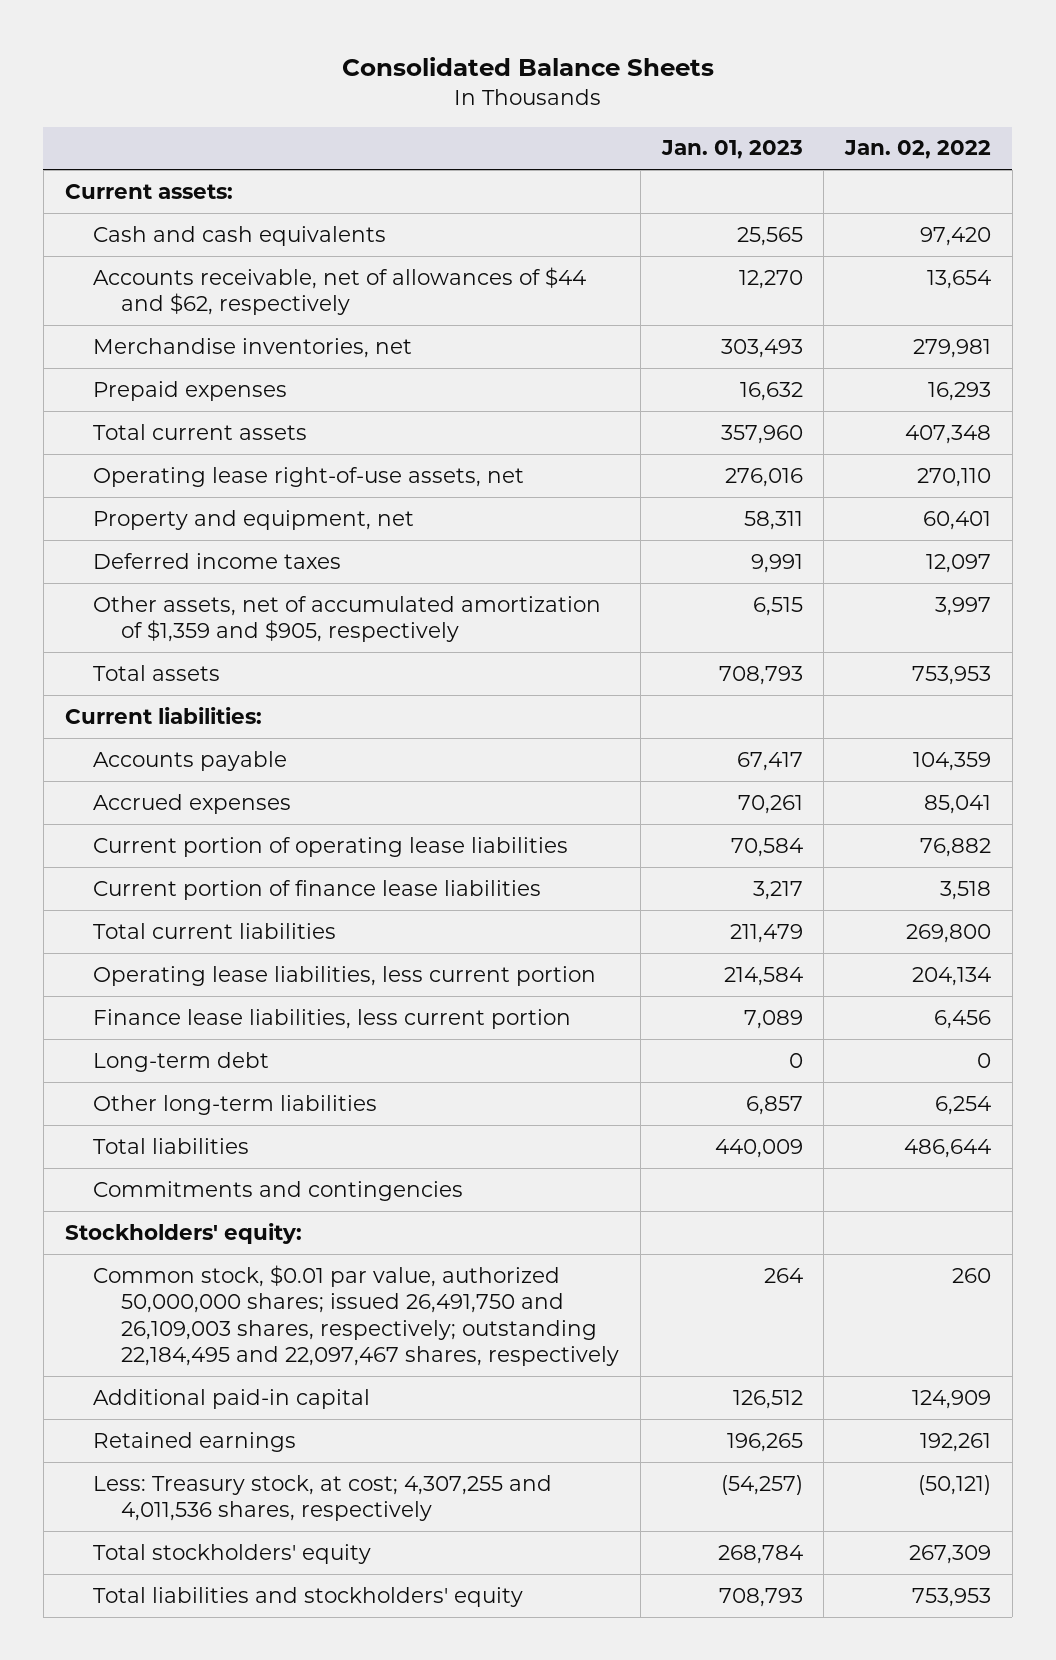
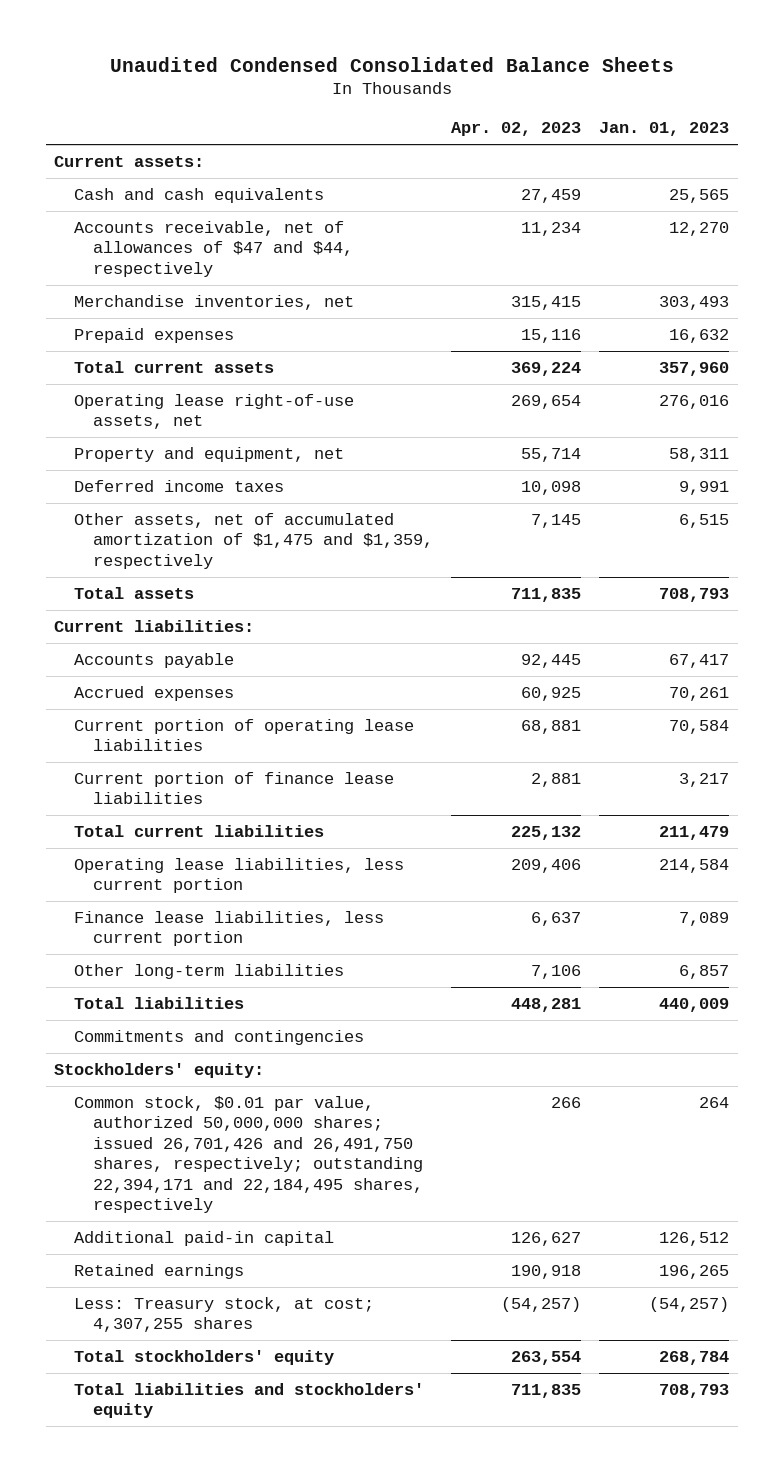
[341,57,714,77] Consolidated Balance Sheets -> [109,56,674,72] Unaudited Condensed Consolidated Balance Sheets
[844,140,992,160] Jan. 02, 2022 -> none
none -> [451,122,582,137] Apr. 02, 2023
[92,266,586,316] Accounts receivable, net of allowances of $44 and $62, respectively -> [73,221,354,277] Accounts receivable, net of allowances of $47 and $44, respectively
[92,595,601,643] Other assets, net of accumulated amortization of $1,359 and $905, respectively -> [73,513,434,569] Other assets, net of accumulated amortization of $1,475 and $1,359, respectively
[92,1051,269,1072] Long-term debt -> none
[92,1264,620,1367] Common stock, $0.01 par value, authorized 50,000,000 shares; issued 26,491,750 and 26,109,003 shares, respectively; outstanding 22,184,495 and 22,097,467 shares, respectively -> [73,1096,424,1214] Common stock, $0.01 par value, authorized 50,000,000 shares; issued 26,701,426 and 26,491,750 shares, respectively; outstanding 22,394,171 and 22,184,495 shares, respectively
[92,1474,552,1522] Less: Treasury stock, at cost; 4,307,255 and 4,011,536 shares, respectively -> [73,1297,374,1333] Less: Treasury stock, at cost; 4,307,255 shares

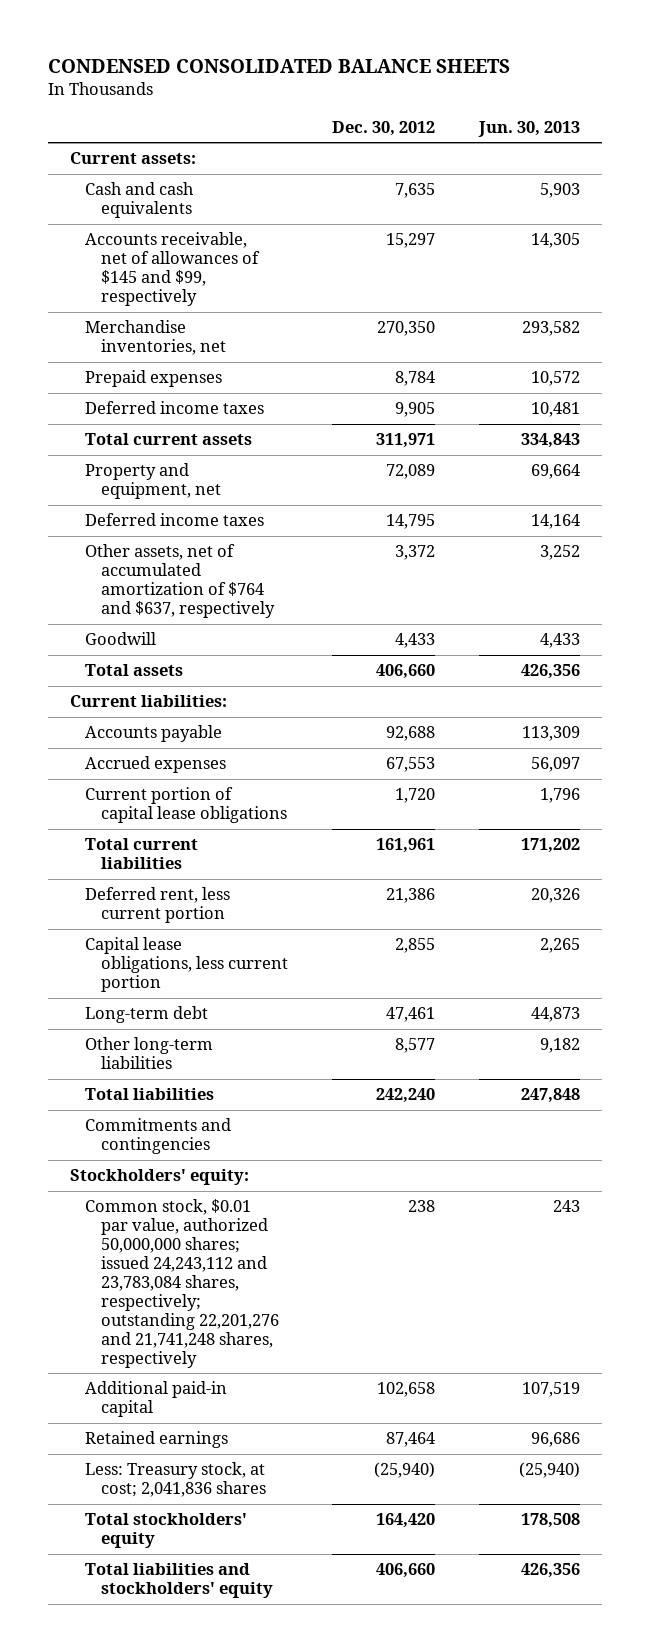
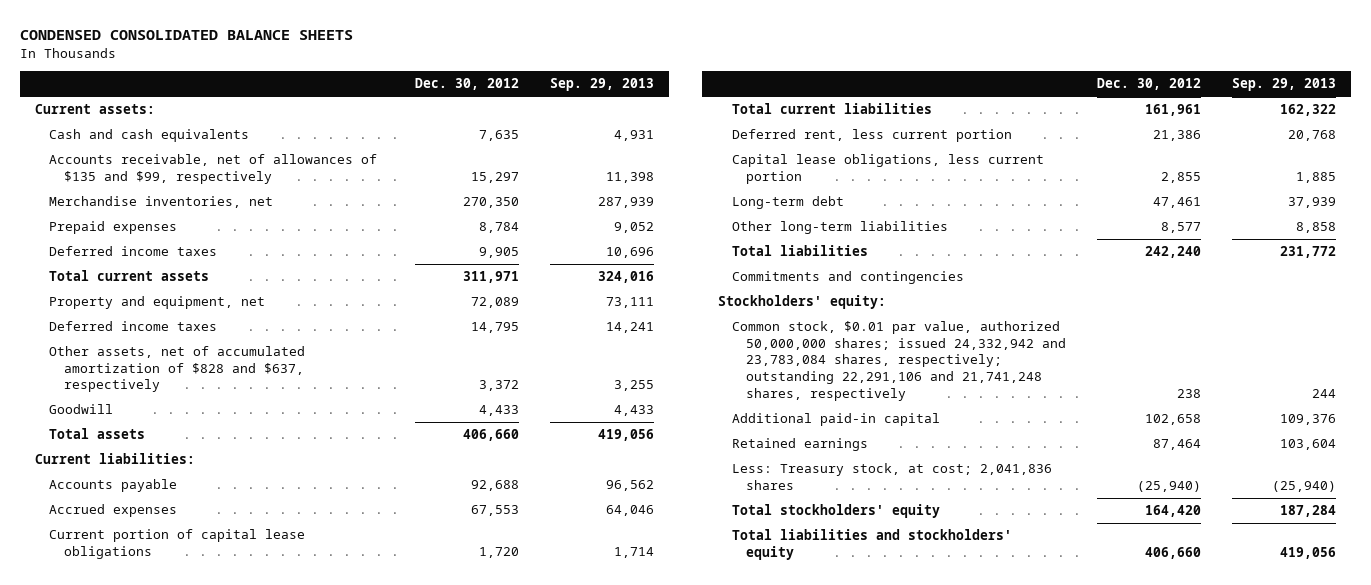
[478,120,581,137] Jun. 30, 2013 -> none
none -> [549,78,654,92] Sep. 29, 2013
[85,232,261,307] Accounts receivable, net of allowances of $145 and $99, respectively -> [49,154,378,184] Accounts receivable, net of allowances of $135 and $99, respectively
[85,544,276,619] Other assets, net of accumulated amortization of $764 and $637, respectively -> [49,346,306,393] Other assets, net of accumulated amortization of $828 and $637, respectively
[85,1199,280,1368] Common stock, $0.01 par value, authorized 50,000,000 shares; issued 24,243,112 and 23,783,084 shares, respectively; outstanding 22,201,276 and 21,741,248 shares, respectively -> [731,321,1066,401] Common stock, $0.01 par value, authorized 50,000,000 shares; issued 24,332,942 and 23,783,084 shares, respectively; outstanding 22,291,106 and 21,741,248 shares, respectively

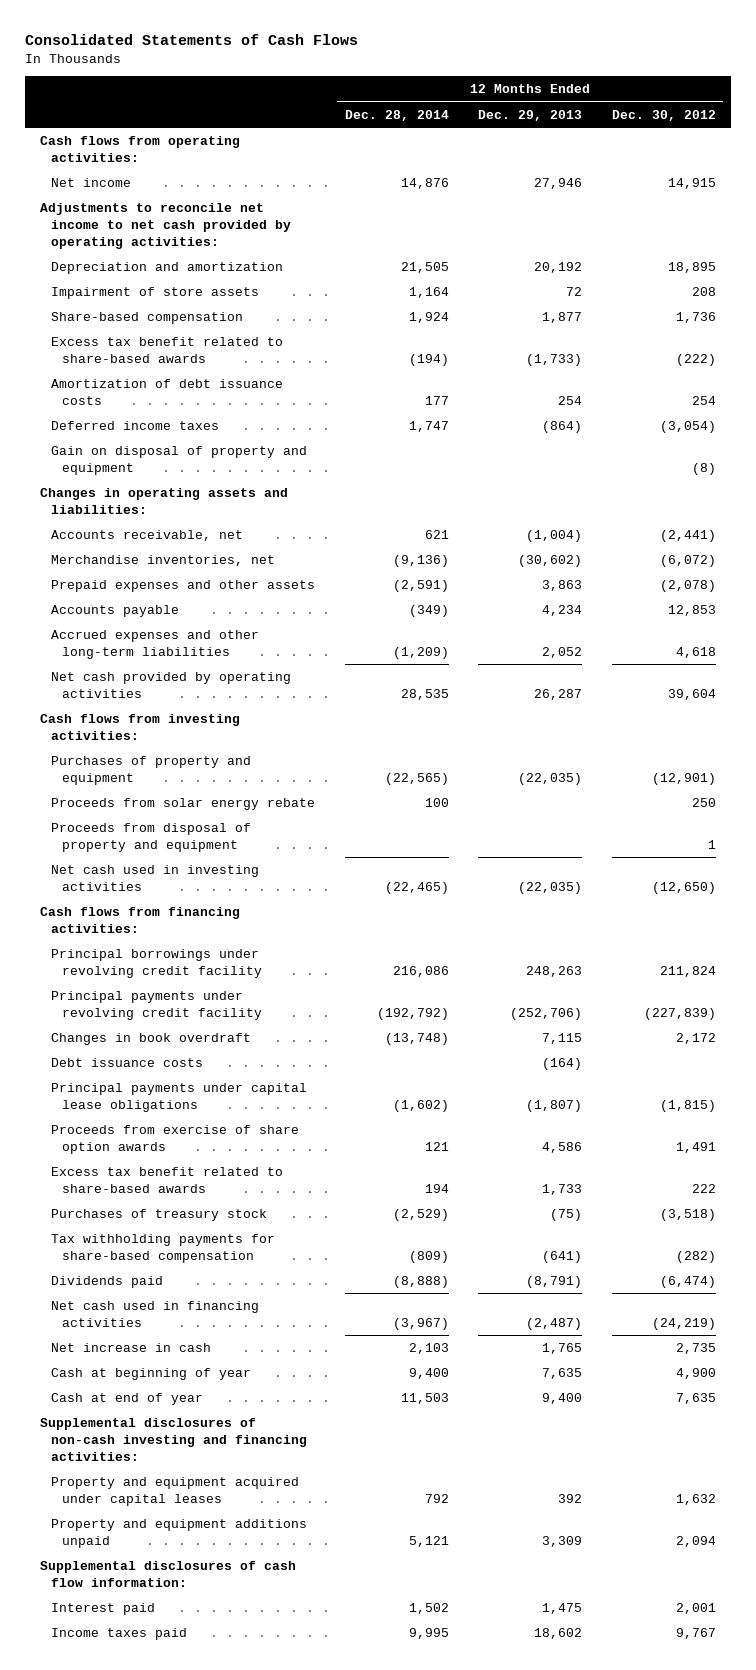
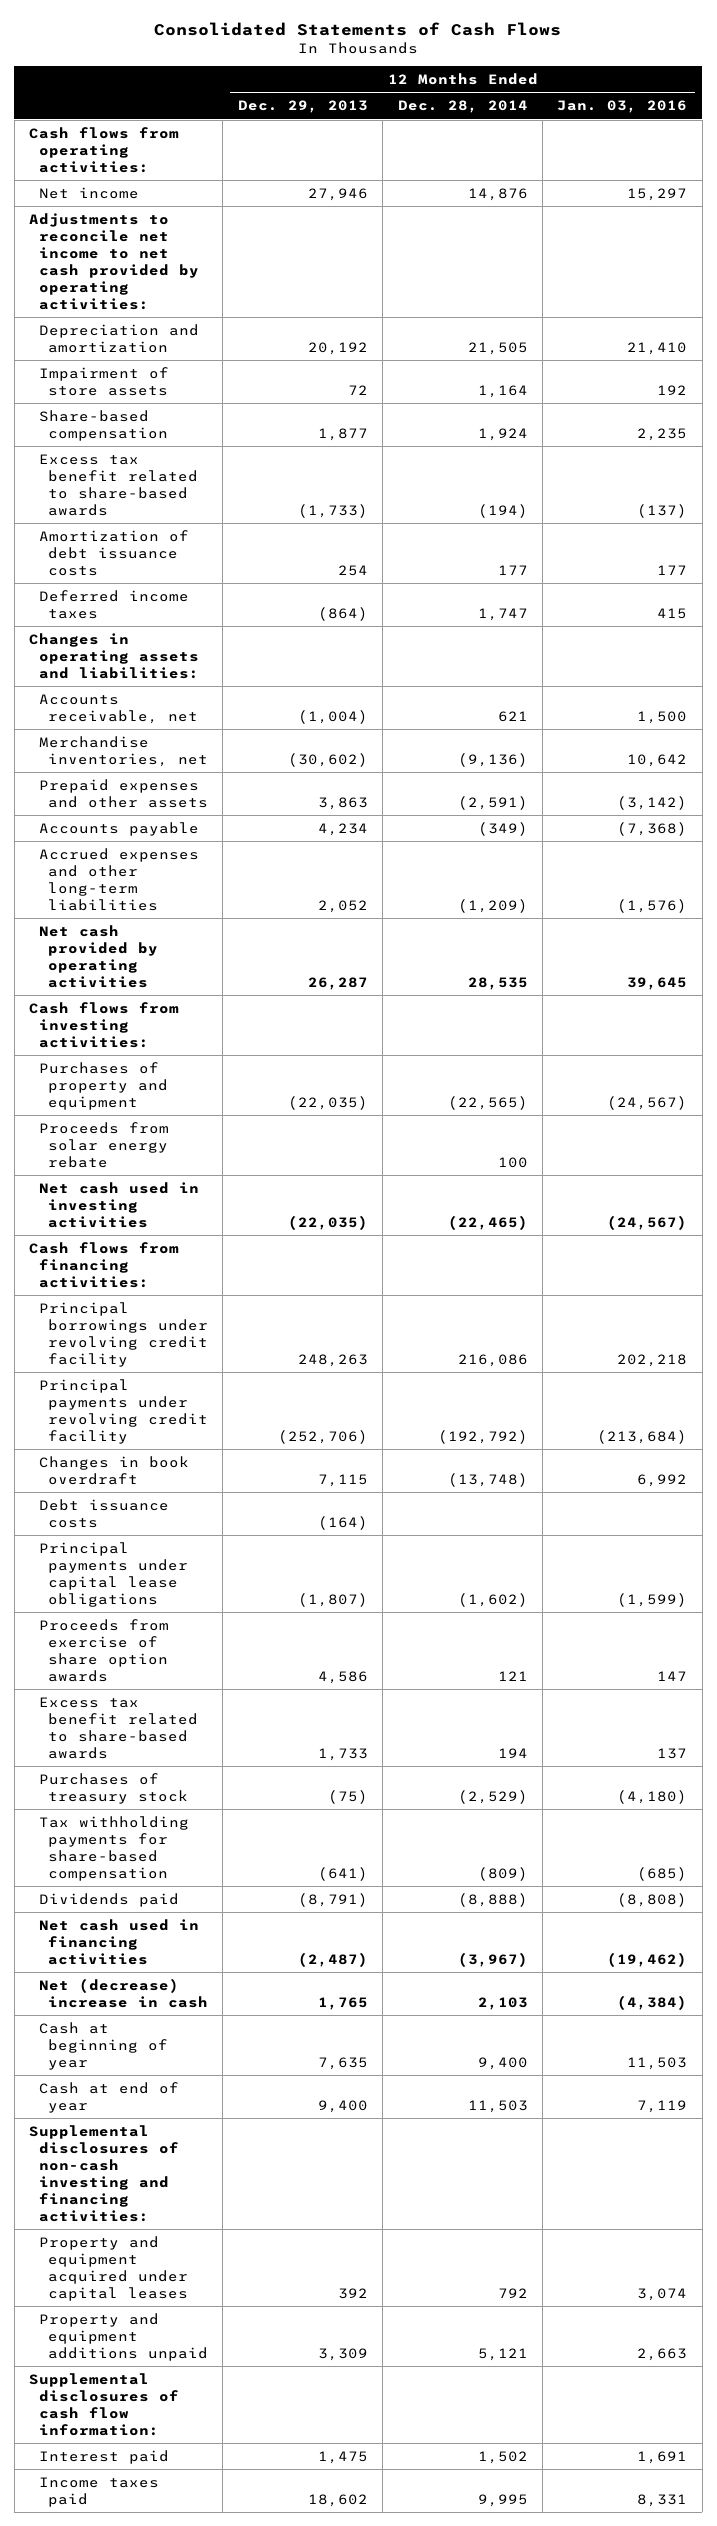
[611,109,716,121] Dec. 30, 2012 -> none
none -> [557,100,688,114] Jan. 03, 2016
[51,446,308,476] Gain on disposal of property and equipment -> none
[51,823,252,853] Proceeds from disposal of property and equipment -> none
[51,1343,212,1353] Net increase in cash -> [38,1977,208,2008] Net (decrease) increase in cash

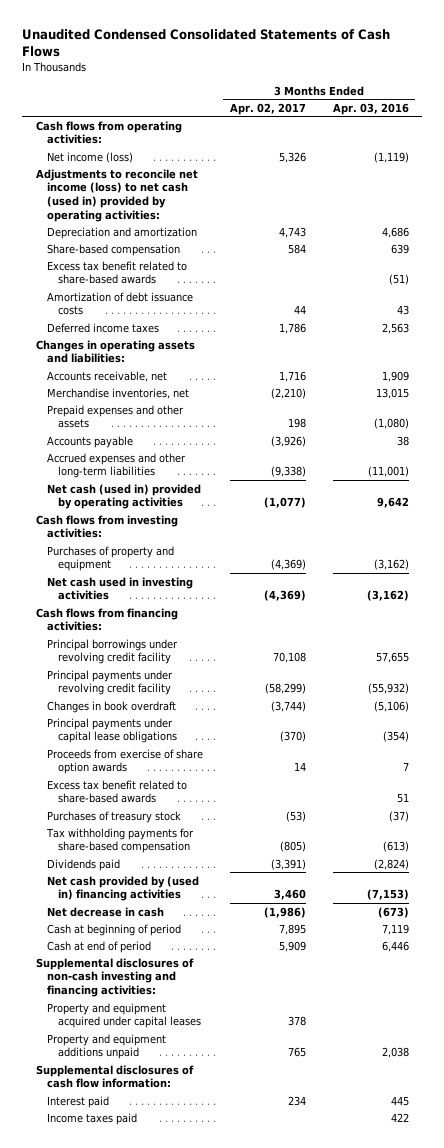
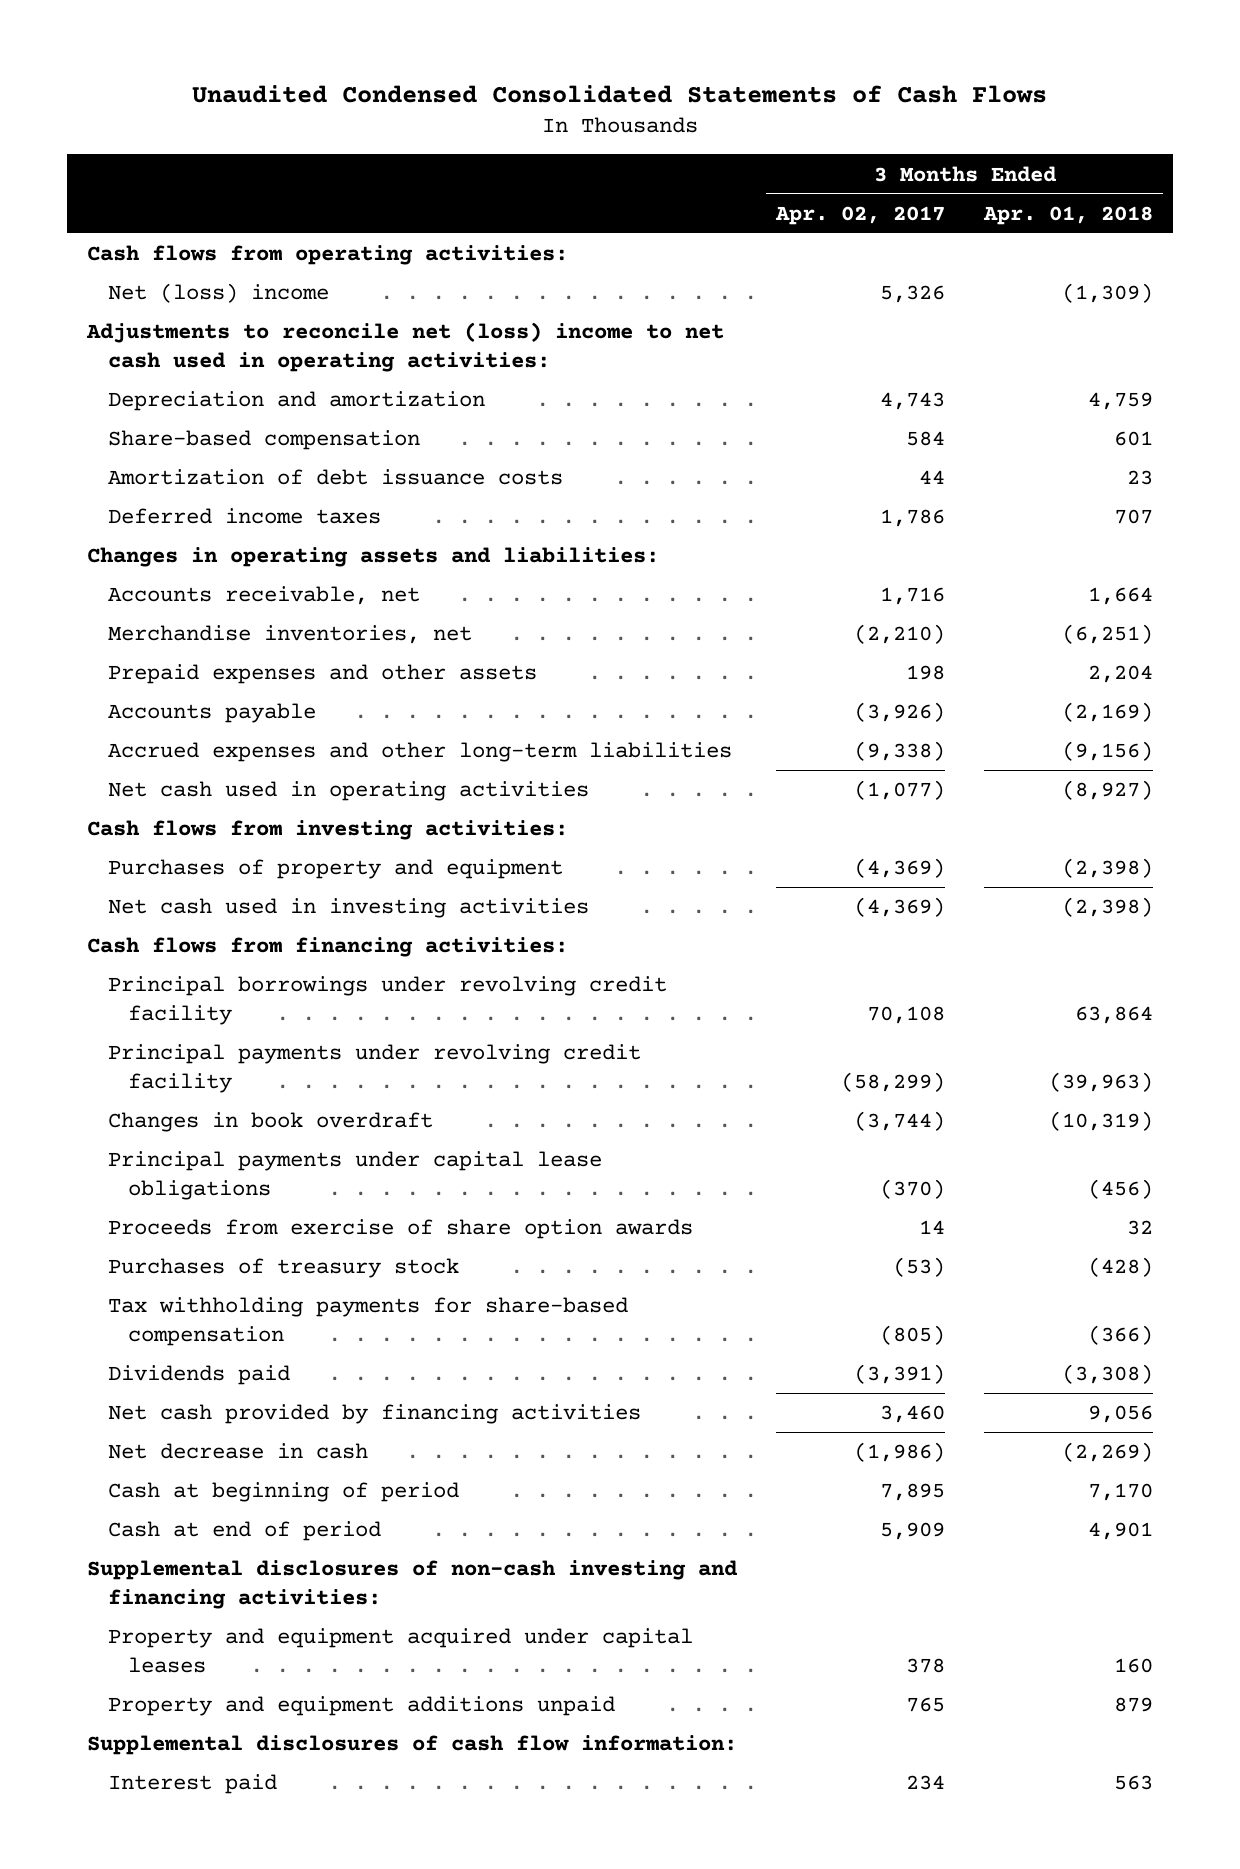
[332,102,409,115] Apr. 03, 2016 -> none
none -> [983,205,1154,225] Apr. 01, 2018
[46,151,133,163] Net income (loss) -> [107,283,329,304] Net (loss) income
[35,168,198,222] Adjustments to reconcile net income (loss) to net cash (used in) provided by operating activities: -> [85,322,724,372] Adjustments to reconcile net (loss) income to net cash used in operating activities:
[46,260,187,285] Excess tax benefit related to share-based awards -> none
[46,483,201,510] Net cash (used in) provided by operating activities -> [107,781,589,802] Net cash used in operating activities
[46,779,187,804] Excess tax benefit related to share-based awards -> none
[46,875,199,902] Net cash provided by (used in) financing activities -> [107,1404,641,1425] Net cash provided by financing activities
[46,1112,137,1125] Income taxes paid -> none

